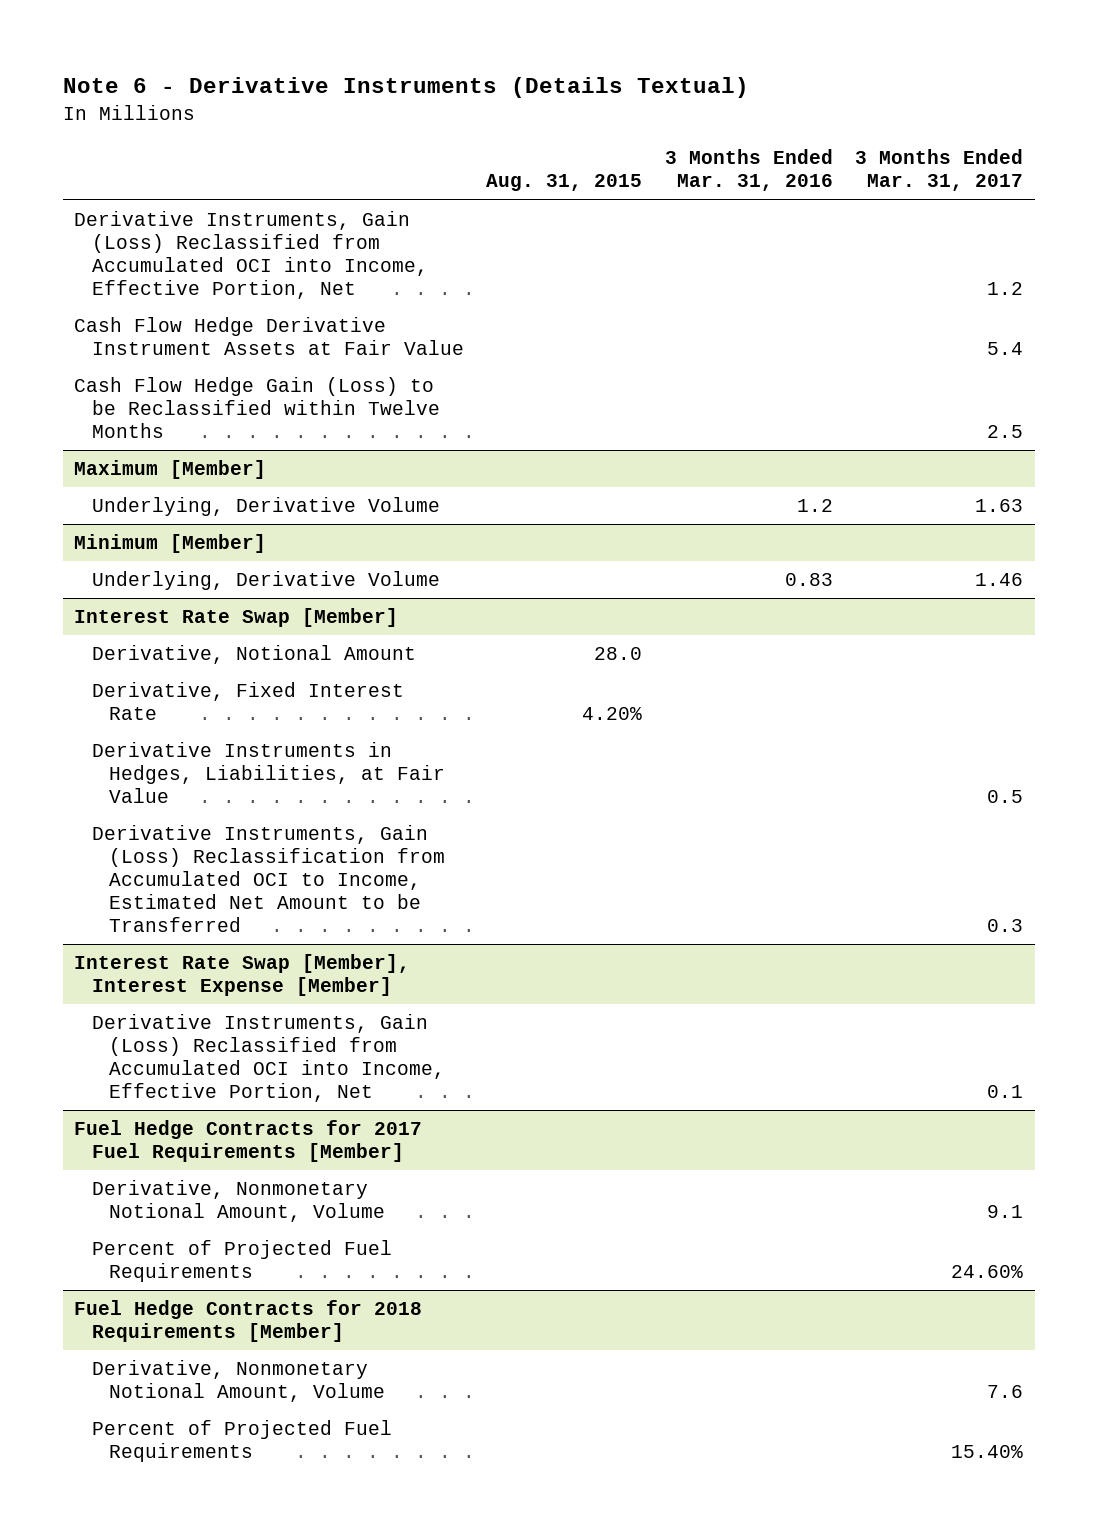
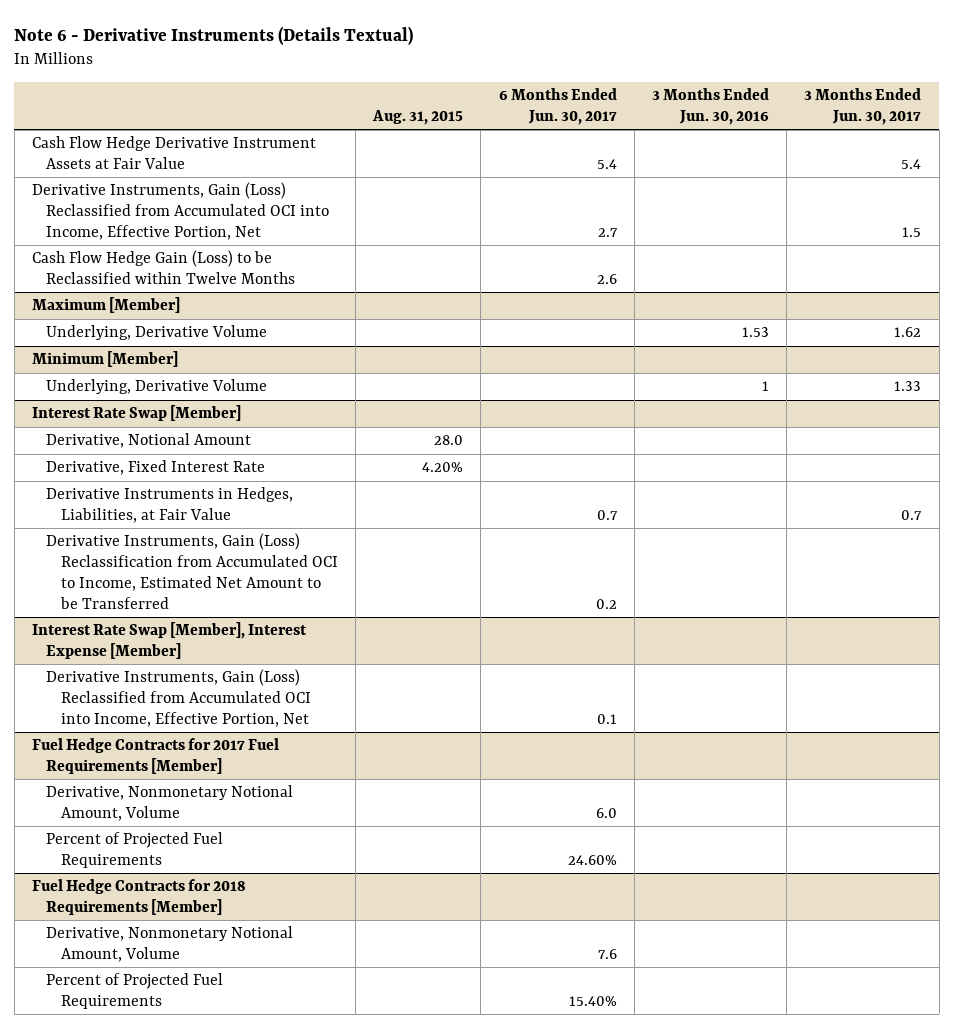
[664,149,833,192] 3 Months Ended Mar. 31, 2016 -> none
[855,149,1024,192] 3 Months Ended Mar. 31, 2017 -> none
none -> [498,87,617,125] 6 Months Ended Jun. 30, 2017
none -> [651,87,769,125] 3 Months Ended Jun. 30, 2016
none -> [804,87,922,125] 3 Months Ended Jun. 30, 2017
[74,211,428,299] Derivative Instruments, Gain (Loss) Reclassified from Accumulated OCI into Income, Effective Portion, Net -> [31,182,330,240] Derivative Instruments, Gain (Loss) Reclassified from Accumulated OCI into Income, Effective Portion, Net

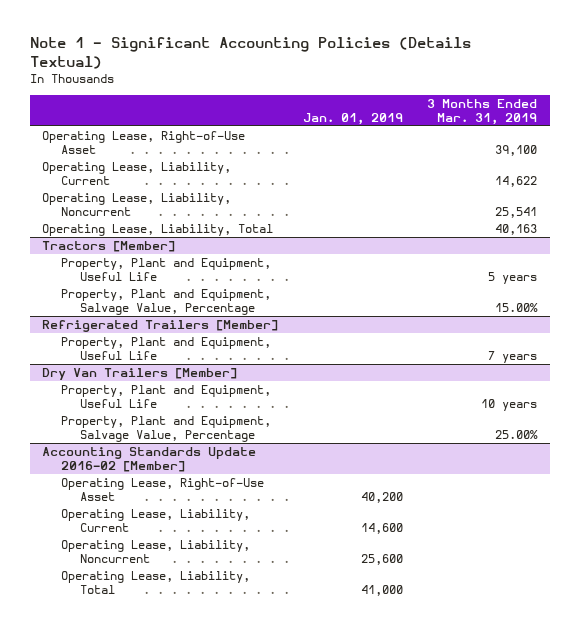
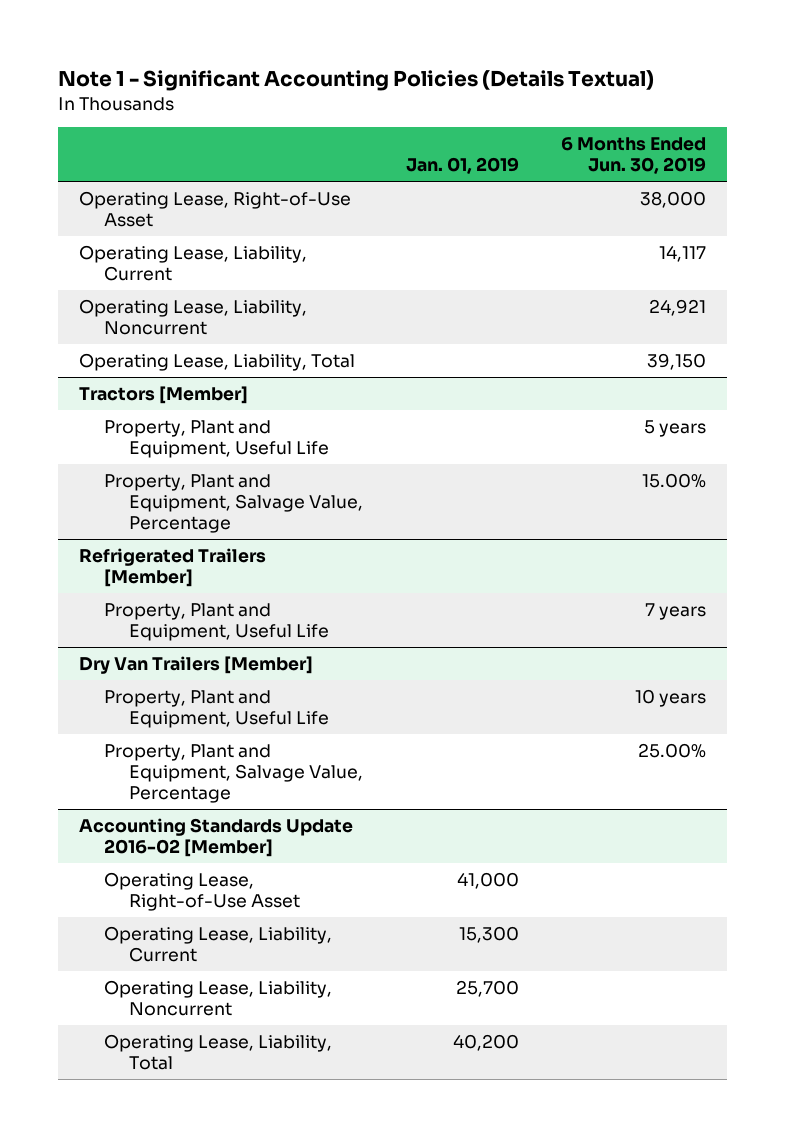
[427,98,538,125] 3 Months Ended Mar. 31, 2019 -> none
none -> [560,137,706,175] 6 Months Ended Jun. 30, 2019
[360,492,403,504] 40,200 -> [456,871,519,889] 41,000
[360,523,403,535] 14,600 -> [458,925,519,943] 15,300
[360,554,403,566] 25,600 -> [455,979,519,997] 25,700
[360,585,403,597] 41,000 -> [452,1033,519,1051] 40,200

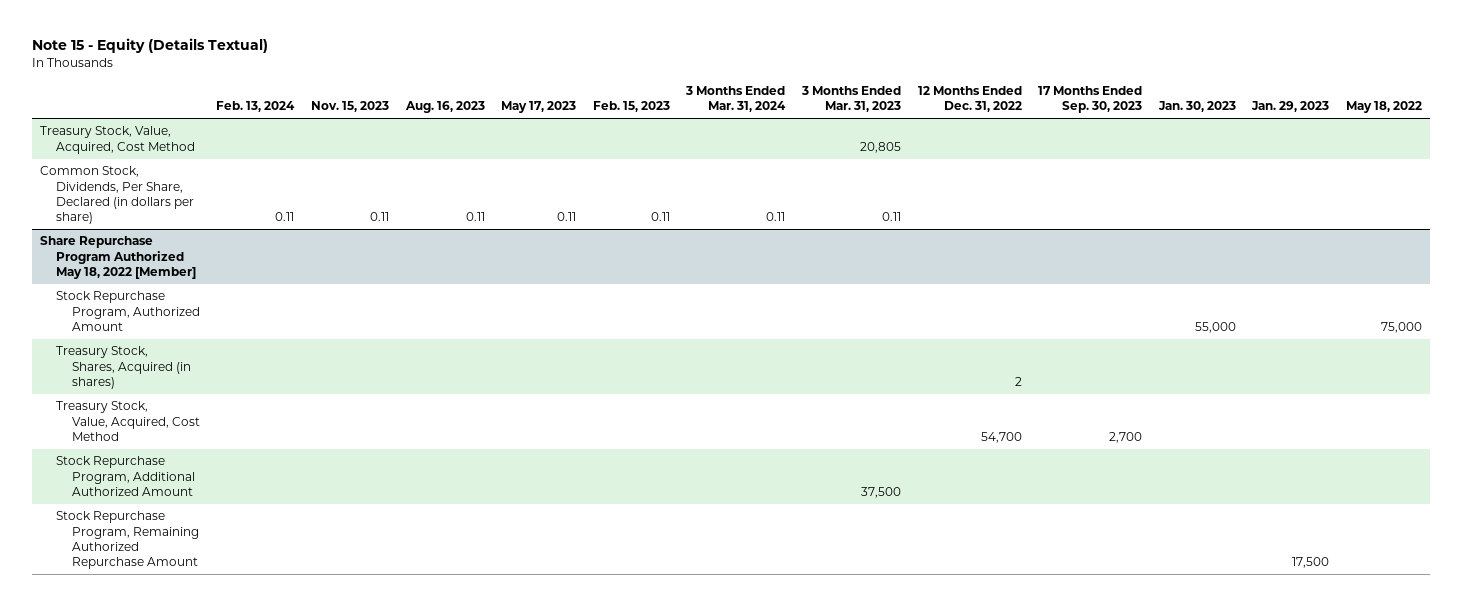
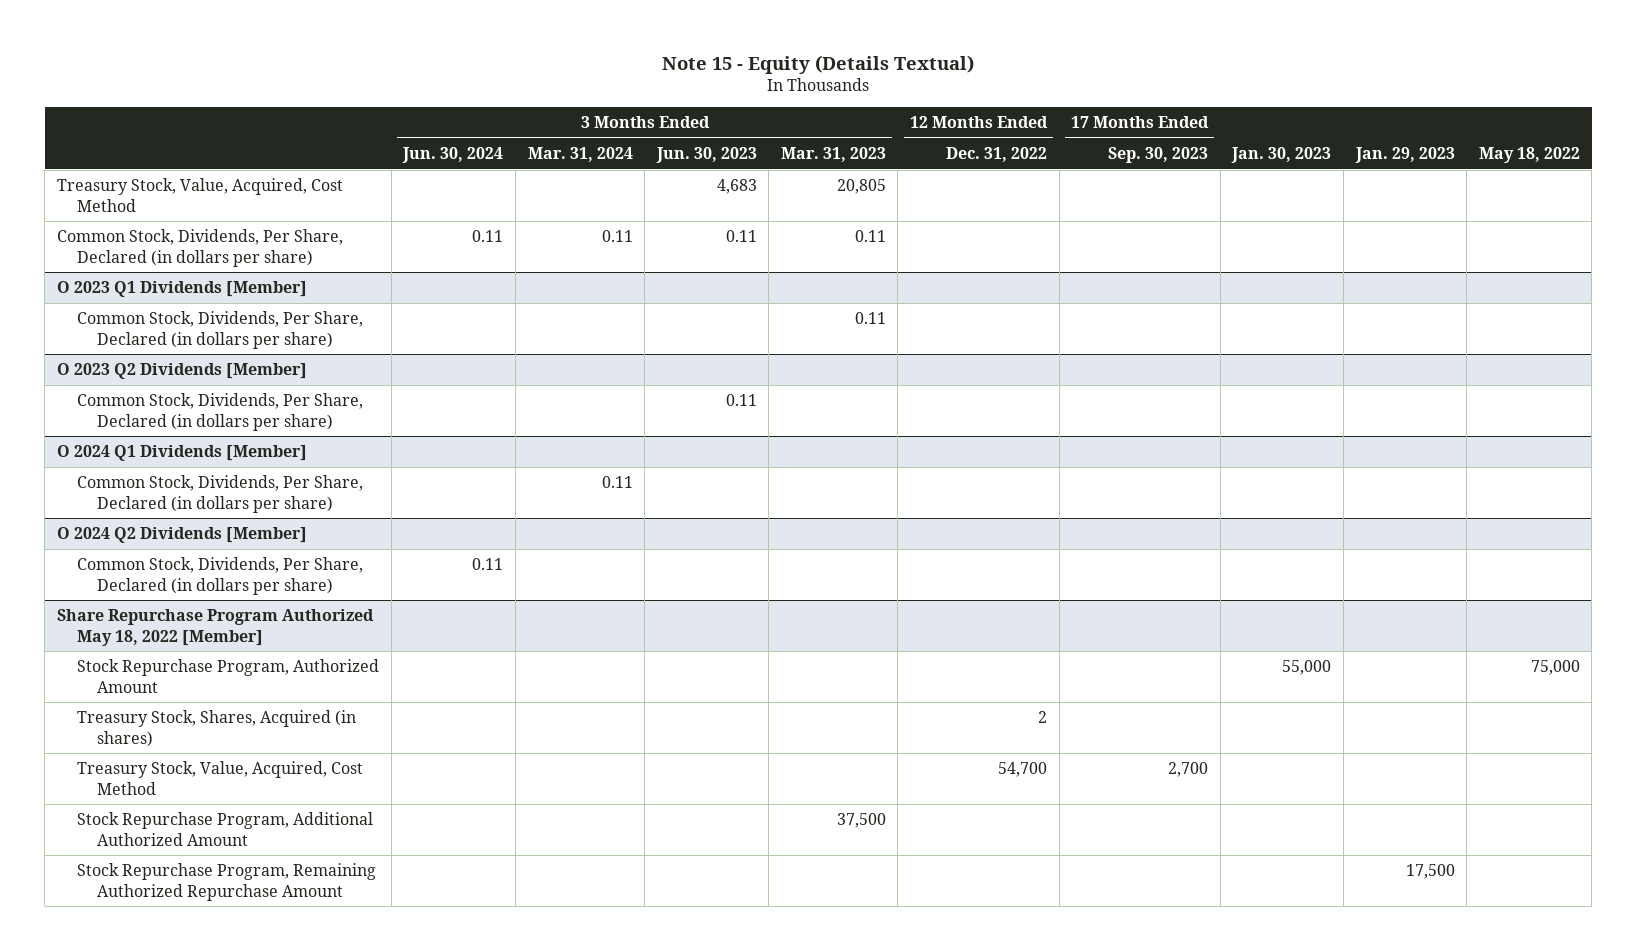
[216,101,296,113] Feb. 13, 2024 -> none
[311,101,390,113] Nov. 15, 2023 -> none
[404,101,485,114] Aug. 16, 2023 -> none
[501,101,577,114] May 17, 2023 -> none
[592,101,670,113] Feb. 15, 2023 -> none
none -> [402,147,504,164] Jun. 30, 2024
none -> [655,147,757,164] Jun. 30, 2023
none -> [56,281,307,298] O 2023 Q1 Dividends [Member]
none -> [77,311,364,349] Common Stock, Dividends, Per Share, Declared (in dollars per share)
none -> [56,363,307,380] O 2023 Q2 Dividends [Member]
none -> [77,393,364,431] Common Stock, Dividends, Per Share, Declared (in dollars per share)
none -> [56,445,307,462] O 2024 Q1 Dividends [Member]
none -> [77,475,364,513] Common Stock, Dividends, Per Share, Declared (in dollars per share)
none -> [56,527,307,544] O 2024 Q2 Dividends [Member]
none -> [77,557,364,595] Common Stock, Dividends, Per Share, Declared (in dollars per share)

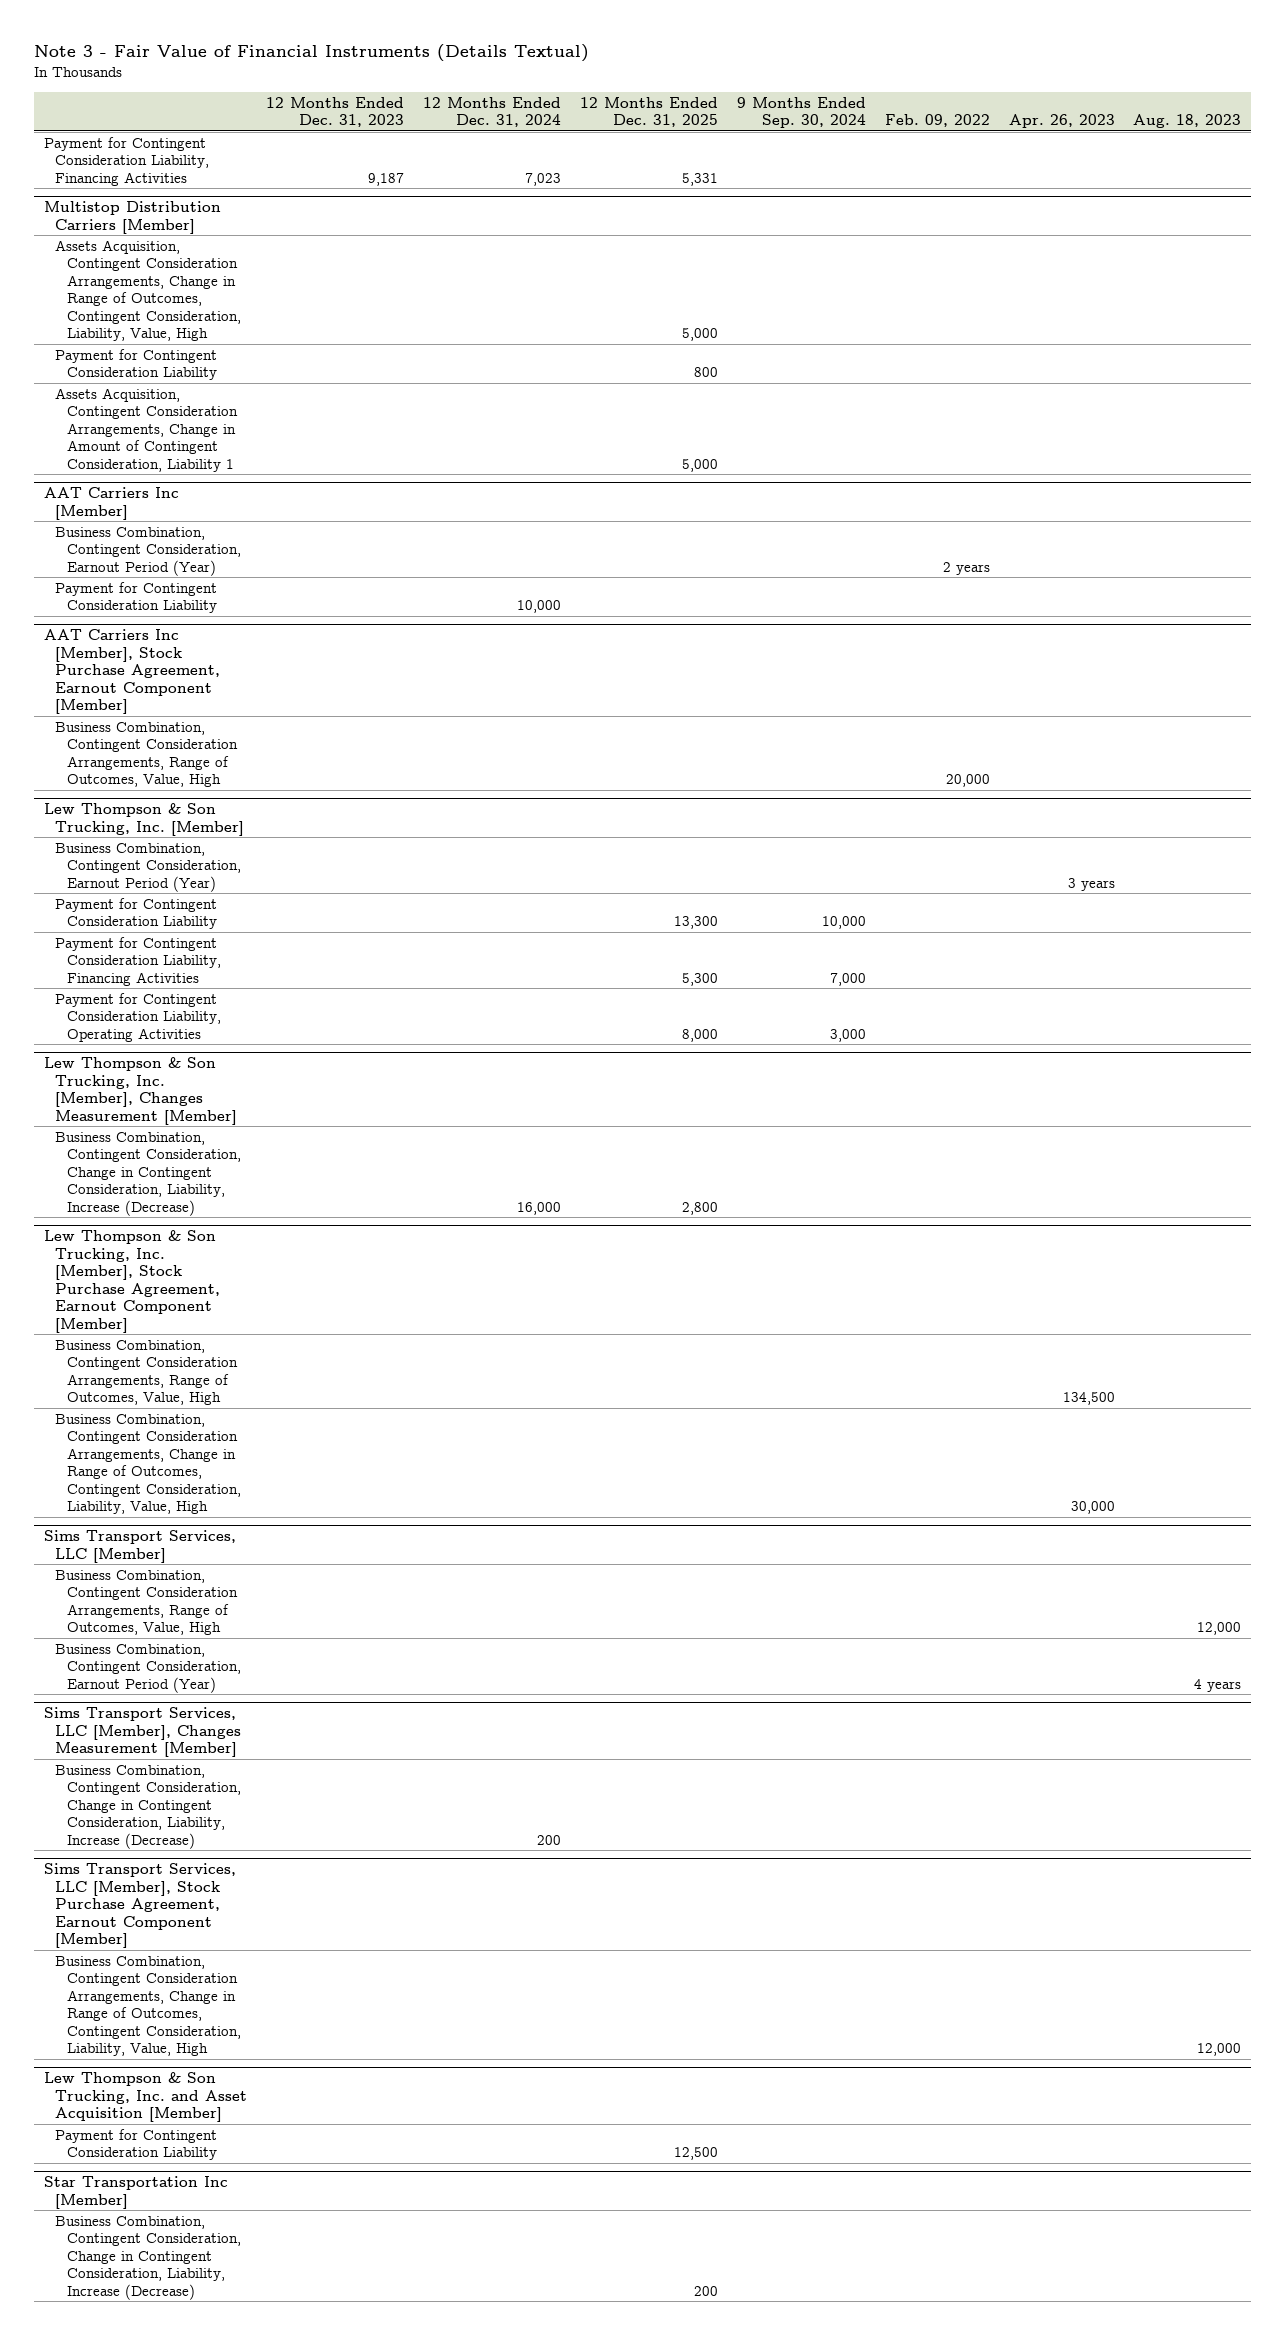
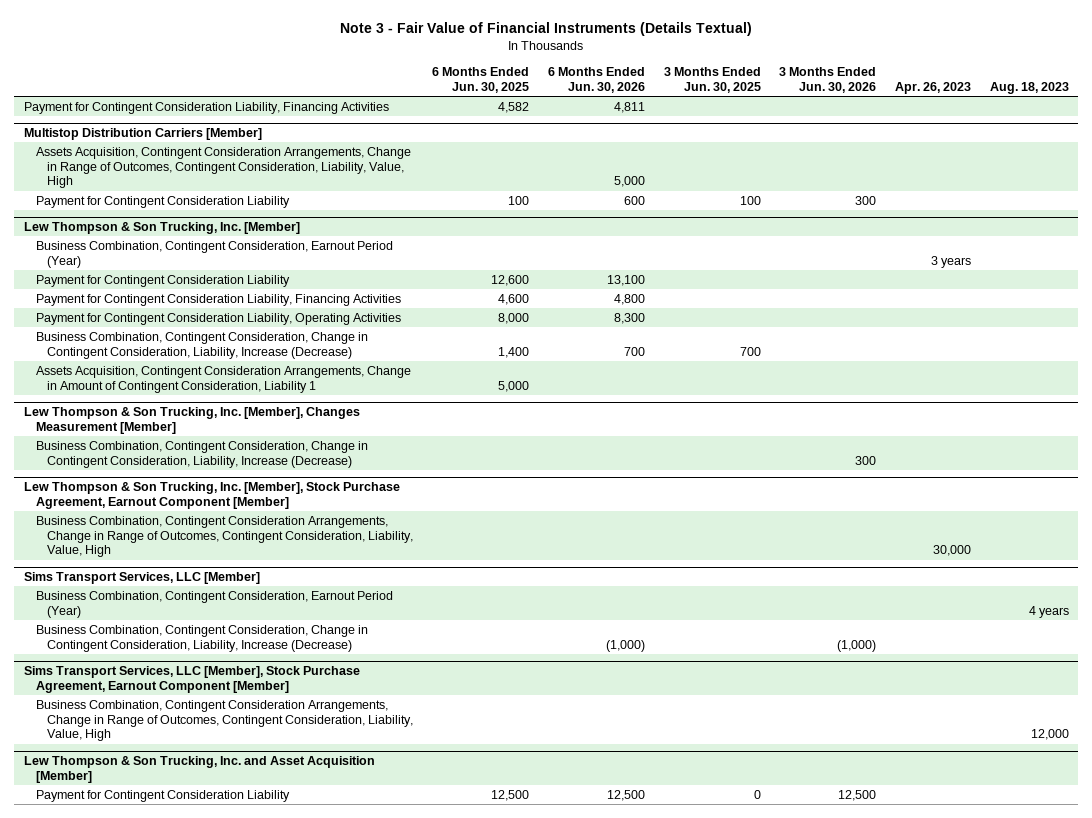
[266,96,405,128] 12 Months Ended Dec. 31, 2023 -> none
[422,96,561,128] 12 Months Ended Dec. 31, 2024 -> none
[579,96,718,128] 12 Months Ended Dec. 31, 2025 -> none
[736,96,866,129] 9 Months Ended Sep. 30, 2024 -> none
[884,114,990,128] Feb. 09, 2022 -> none
none -> [432,66,530,93] 6 Months Ended Jun. 30, 2025
none -> [547,66,645,93] 6 Months Ended Jun. 30, 2026
none -> [663,66,761,93] 3 Months Ended Jun. 30, 2025
none -> [779,66,877,93] 3 Months Ended Jun. 30, 2026
[55,387,238,472] Assets Acquisition, Contingent Consideration Arrangements, Change in Amount of Contingent Consideration, Liability 1 -> none
[43,487,179,520] AAT Carriers Inc [Member] -> none
[55,526,241,576] Business Combination, Contingent Consideration, Earnout Period (Year) -> none
[55,581,218,614] Payment for Contingent Consideration Liability -> none
[43,629,221,715] AAT Carriers Inc [Member], Stock Purchase Agreement, Earnout Component [Member] -> none
[55,721,238,788] Business Combination, Contingent Consideration Arrangements, Range of Outcomes, Value, High -> none
none -> [35,331,368,359] Business Combination, Contingent Consideration, Change in Contingent Consideration, Liability, Increase (Decrease)
none -> [35,365,411,393] Assets Acquisition, Contingent Consideration Arrangements, Change in Amount of Contingent Consideration, Liability 1
[55,1339,238,1406] Business Combination, Contingent Consideration Arrangements, Range of Outcomes, Value, High -> none
[55,1569,238,1636] Business Combination, Contingent Consideration Arrangements, Range of Outcomes, Value, High -> none
[43,1707,242,1758] Sims Transport Services, LLC [Member], Changes Measurement [Member] -> none
[55,1764,241,1849] Business Combination, Contingent Consideration, Change in Contingent Consideration, Liability, Increase (Decrease) -> none
none -> [35,624,368,652] Business Combination, Contingent Consideration, Change in Contingent Consideration, Liability, Increase (Decrease)
[43,2176,228,2209] Star Transportation Inc [Member] -> none
[55,2215,241,2300] Business Combination, Contingent Consideration, Change in Contingent Consideration, Liability, Increase (Decrease) -> none

